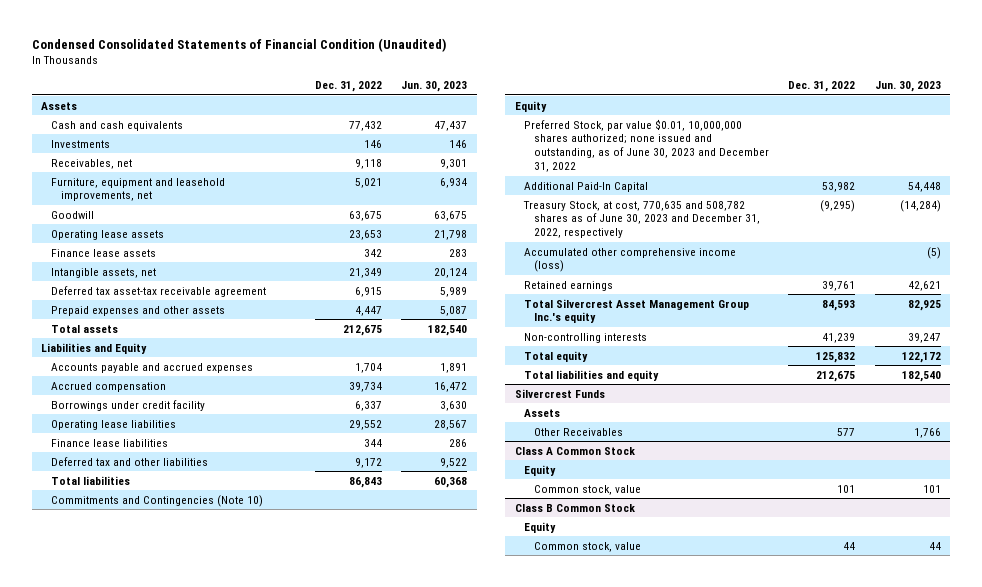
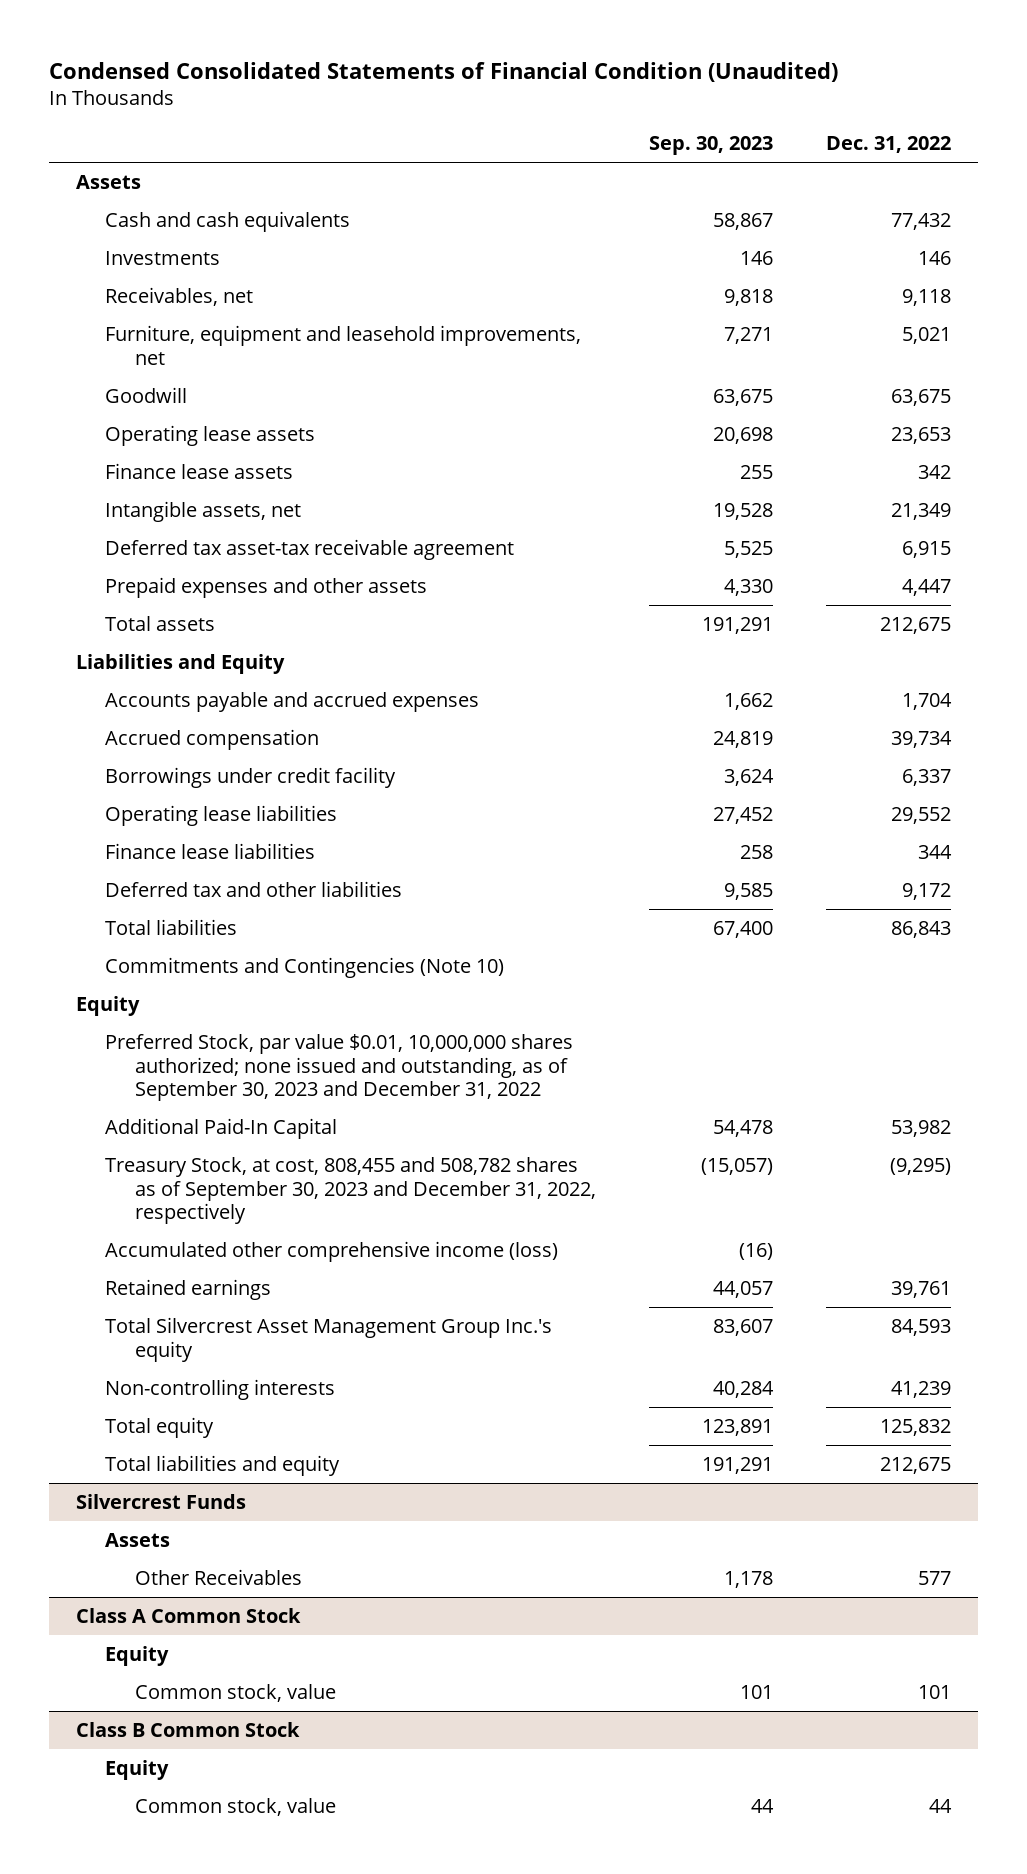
[401,81,468,93] Jun. 30, 2023 -> none
none -> [648,136,773,156] Sep. 30, 2023
[524,118,770,173] Preferred Stock, par value $0.01, 10,000,000 shares authorized; none issued and outstanding, as of June 30, 2023 and December 31, 2022 -> [105,1033,574,1102] Preferred Stock, par value $0.01, 10,000,000 shares authorized; none issued and outstanding, as of September 30, 2023 and December 31, 2022
[523,200,761,239] Treasury Stock, at cost, 770,635 and 508,782 shares as of June 30, 2023 and December 31, 2022, respectively -> [105,1156,596,1225] Treasury Stock, at cost, 808,455 and 508,782 shares as of September 30, 2023 and December 31, 2022, respectively

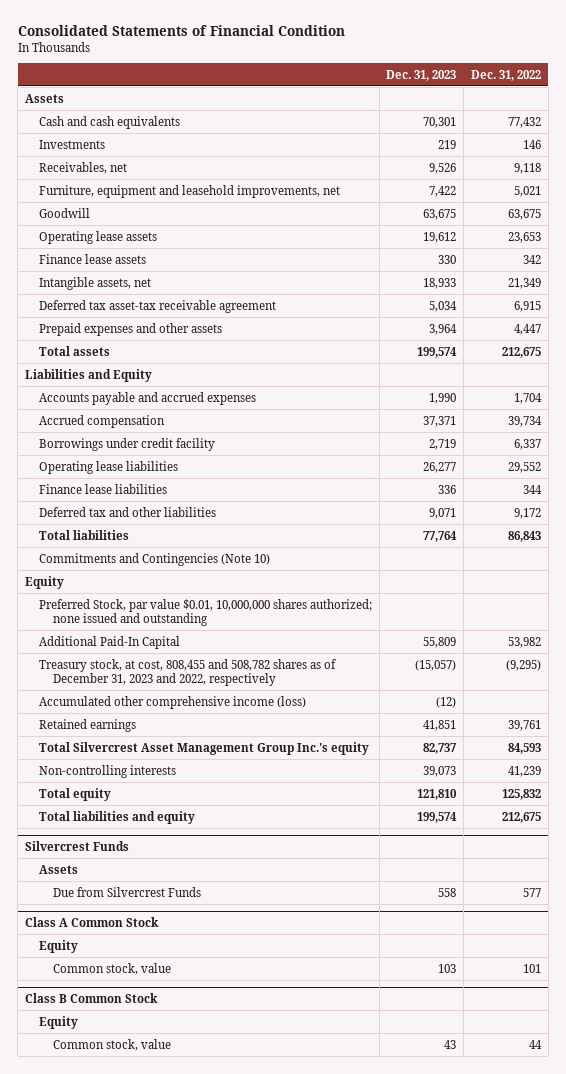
[49,62,839,83] Condensed Consolidated Statements of Financial Condition (Unaudited) -> [17,24,345,36] Consolidated Statements of Financial Condition
[648,136,773,156] Sep. 30, 2023 -> none
none -> [386,69,457,81] Dec. 31, 2023
[105,1033,574,1102] Preferred Stock, par value $0.01, 10,000,000 shares authorized; none issued and outstanding, as of September 30, 2023 and December 31, 2022 -> [39,598,373,626] Preferred Stock, par value $0.01, 10,000,000 shares authorized; none issued and outstanding
[105,1156,596,1225] Treasury Stock, at cost, 808,455 and 508,782 shares as of September 30, 2023 and December 31, 2022, respectively -> [39,658,338,686] Treasury stock, at cost, 808,455 and 508,782 shares as of December 31, 2023 and 2022, respectively
[134,1568,302,1585] Other Receivables -> [53,886,202,897] Due from Silvercrest Funds

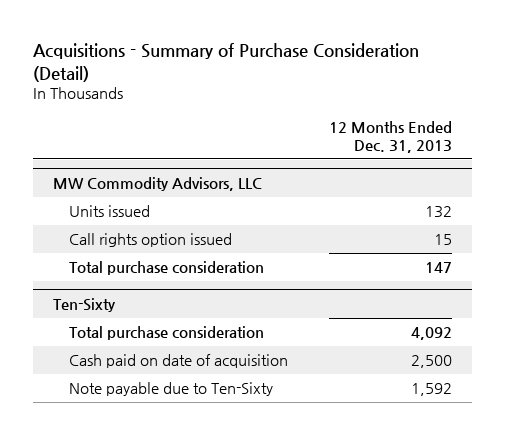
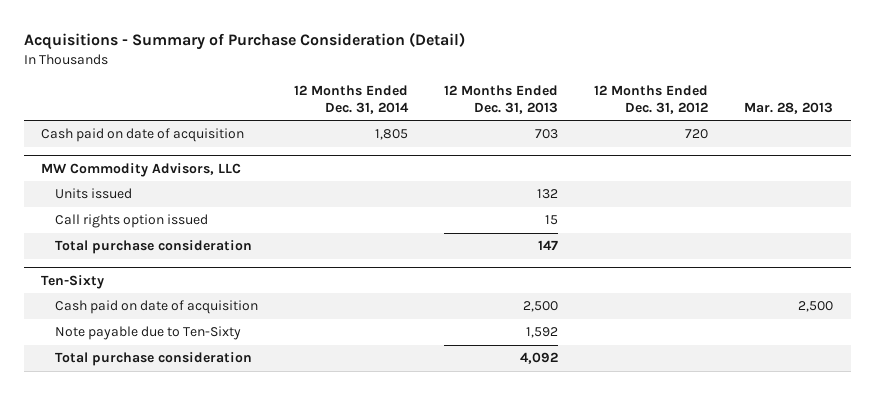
none -> [294,84,410,114] 12 Months Ended Dec. 31, 2014
none -> [594,84,709,114] 12 Months Ended Dec. 31, 2012
none -> [744,101,834,114] Mar. 28, 2013
none -> [41,128,245,143] Cash paid on date of acquisition
[69,326,265,341] Total purchase consideration -> [55,352,253,367] Total purchase consideration

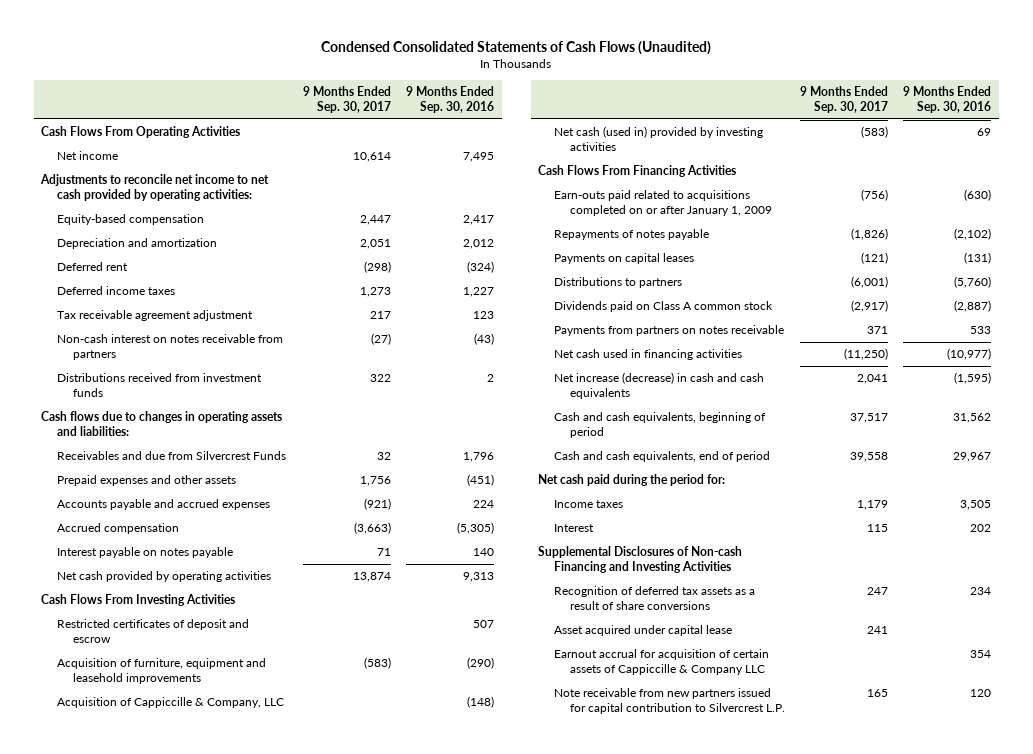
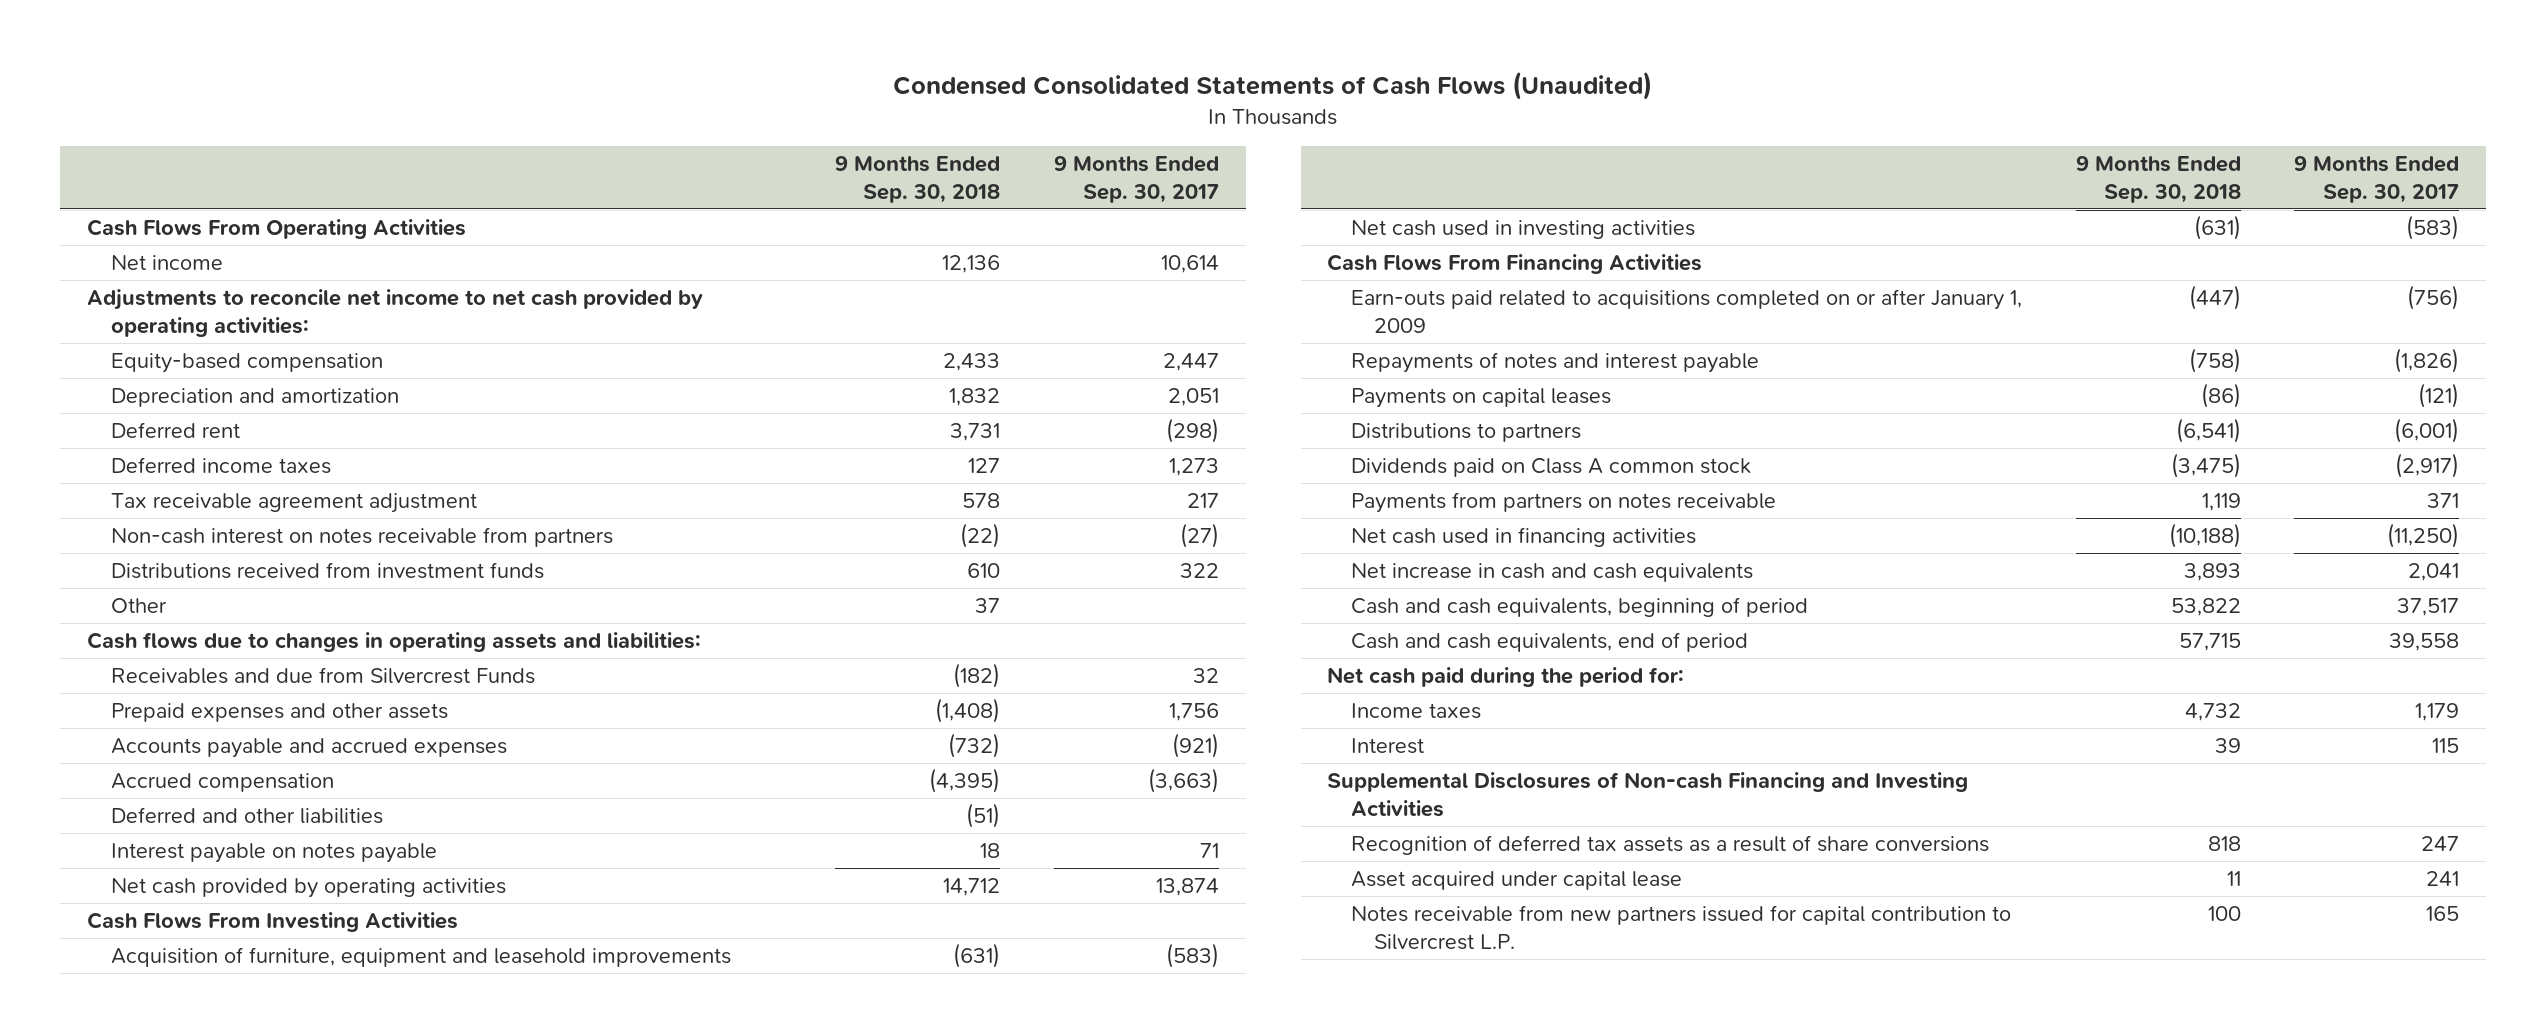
[406,85,495,113] 9 Months Ended Sep. 30, 2016 -> none
none -> [835,156,1001,203] 9 Months Ended Sep. 30, 2018
none -> [110,597,167,613] Other
none -> [110,806,383,824] Deferred and other liabilities
[57,619,250,644] Restricted certificates of deposit and escrow -> none
[57,697,285,709] Acquisition of Cappiccille & Company, LLC -> none
[554,126,764,152] Net cash (used in) provided by investing activities -> [1350,219,1695,239] Net cash used in investing activities
[554,229,710,241] Repayments of notes payable -> [1350,351,1759,373] Repayments of notes and interest payable
[554,372,765,400] Net increase (decrease) in cash and cash equivalents -> [1350,562,1753,582] Net increase in cash and cash equivalents
[554,649,770,676] Earnout accrual for acquisition of certain assets of Cappiccille & Company LLC -> none
[554,688,785,715] Note receivable from new partners issued for capital contribution to Silvercrest L.P. -> [1350,904,2011,950] Notes receivable from new partners issued for capital contribution to Silvercrest L.P.

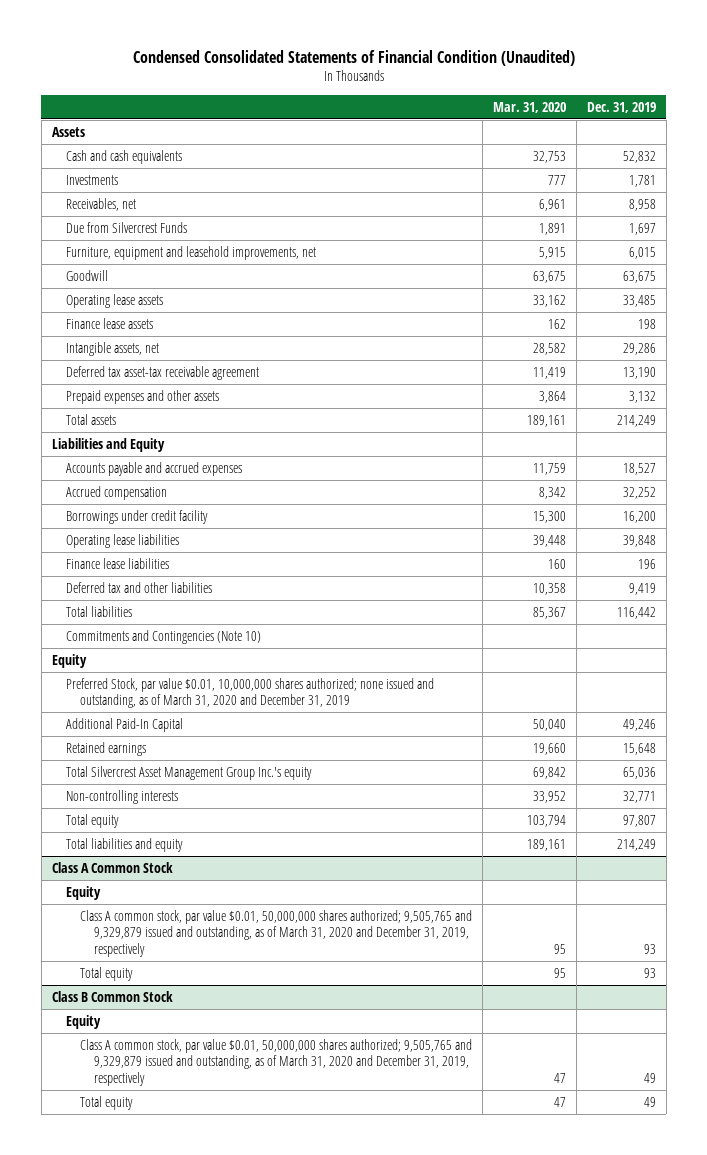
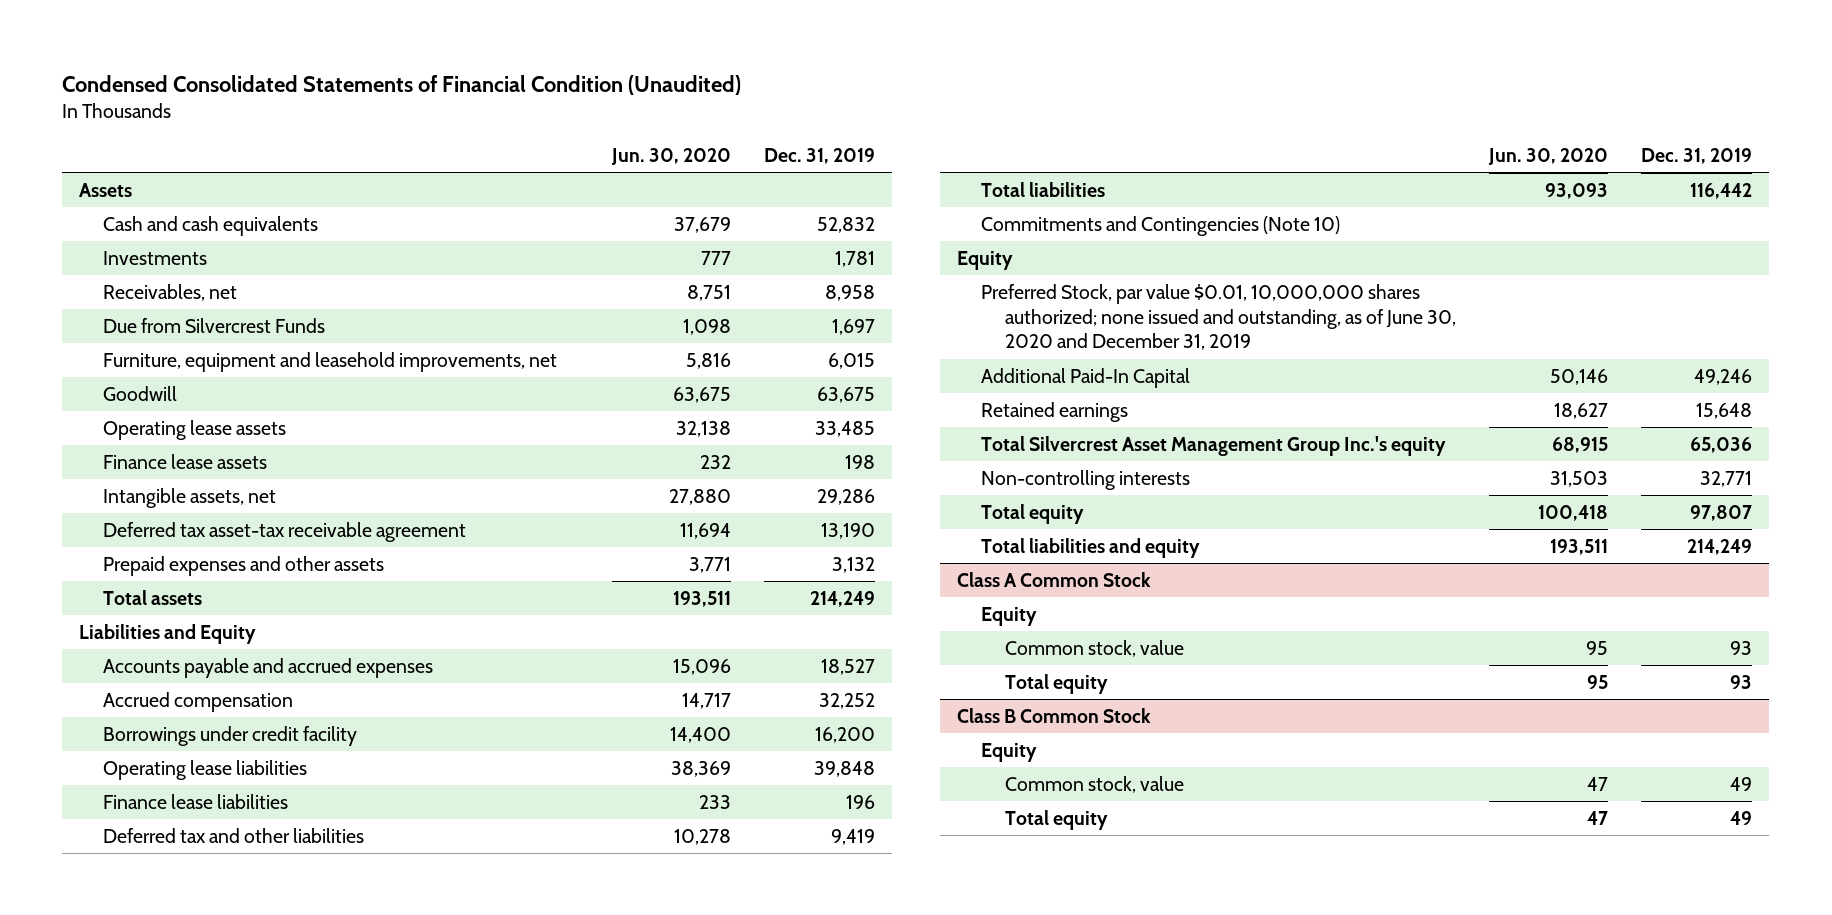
[492,101,566,113] Mar. 31, 2020 -> none
none -> [610,147,731,165] Jun. 30, 2020
[65,677,434,709] Preferred Stock, par value $0.01, 10,000,000 shares authorized; none issued and outstanding, as of March 31, 2020 and December 31, 2019 -> [980,283,1456,351] Preferred Stock, par value $0.01, 10,000,000 shares authorized; none issued and outstanding, as of June 30, 2020 and December 31, 2019
[80,909,473,957] Class A common stock, par value $0.01, 50,000,000 shares authorized; 9,505,765 and 9,329,879 issued and outstanding, as of March 31, 2020 and December 31, 2019, respectively -> [1004,639,1184,657] Common stock, value
[80,1038,473,1086] Class A common stock, par value $0.01, 50,000,000 shares authorized; 9,505,765 and 9,329,879 issued and outstanding, as of March 31, 2020 and December 31, 2019, respectively -> [1004,775,1184,793] Common stock, value

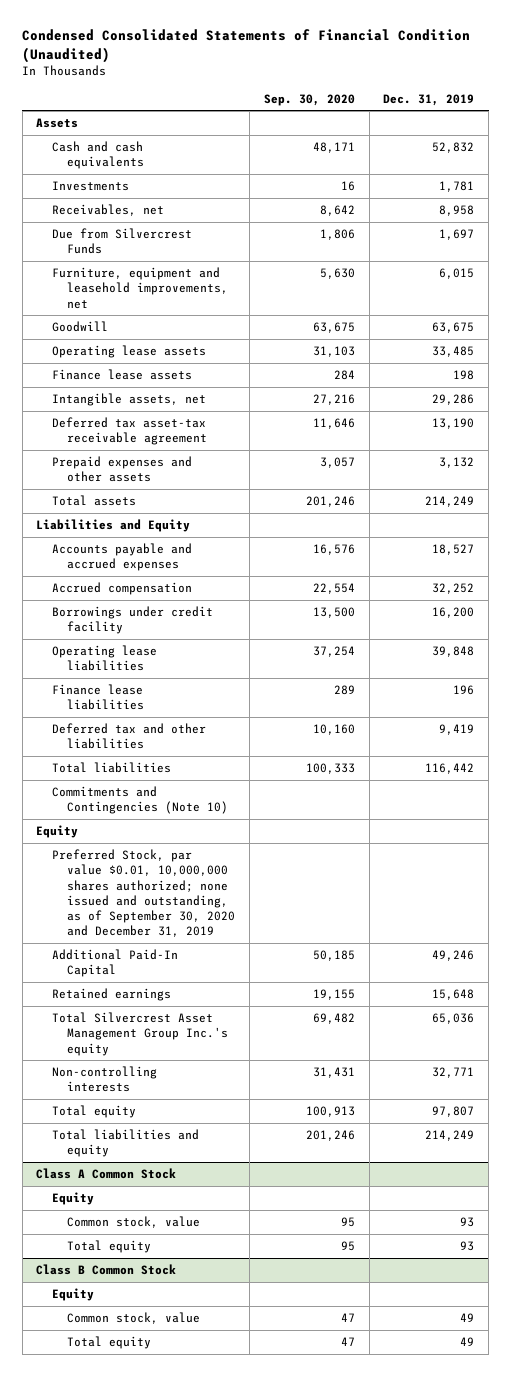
[610,147,731,165] Jun. 30, 2020 -> none
none -> [263,93,355,106] Sep. 30, 2020
[980,283,1456,351] Preferred Stock, par value $0.01, 10,000,000 shares authorized; none issued and outstanding, as of June 30, 2020 and December 31, 2019 -> [51,849,236,938] Preferred Stock, par value $0.01, 10,000,000 shares authorized; none issued and outstanding, as of September 30, 2020 and December 31, 2019

